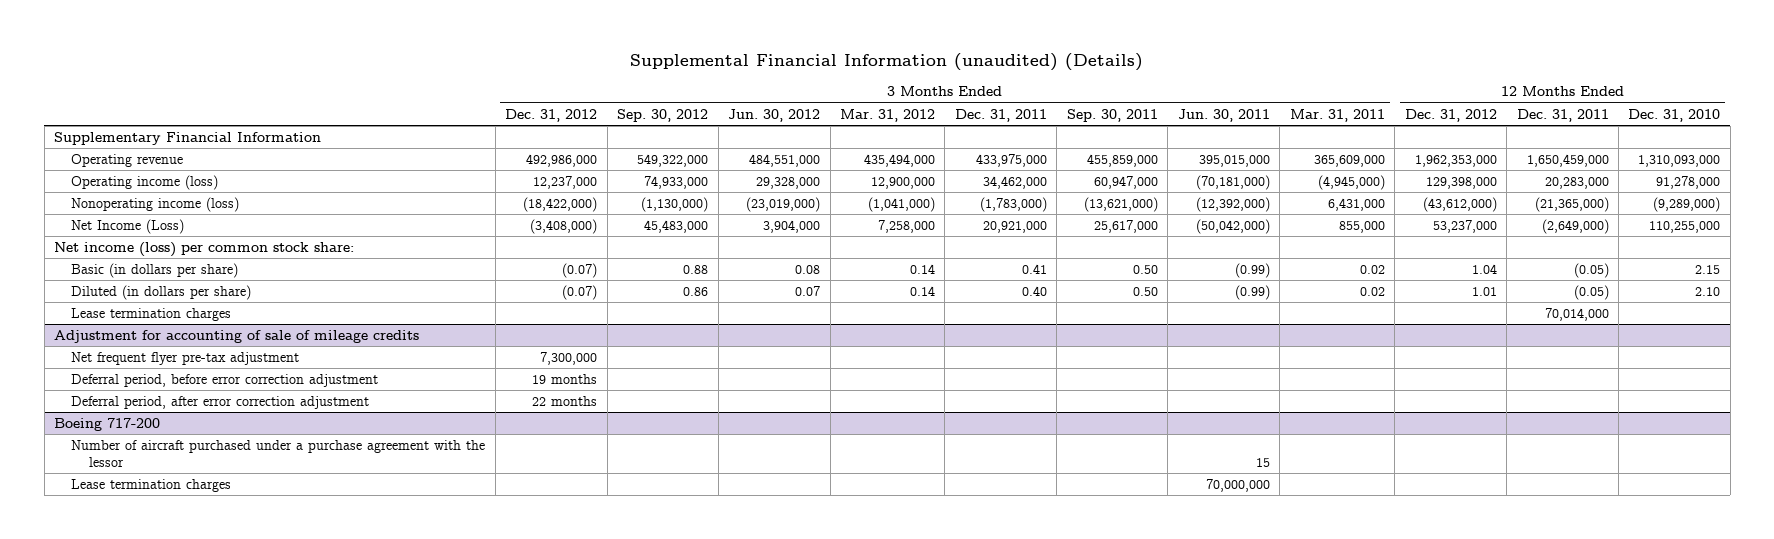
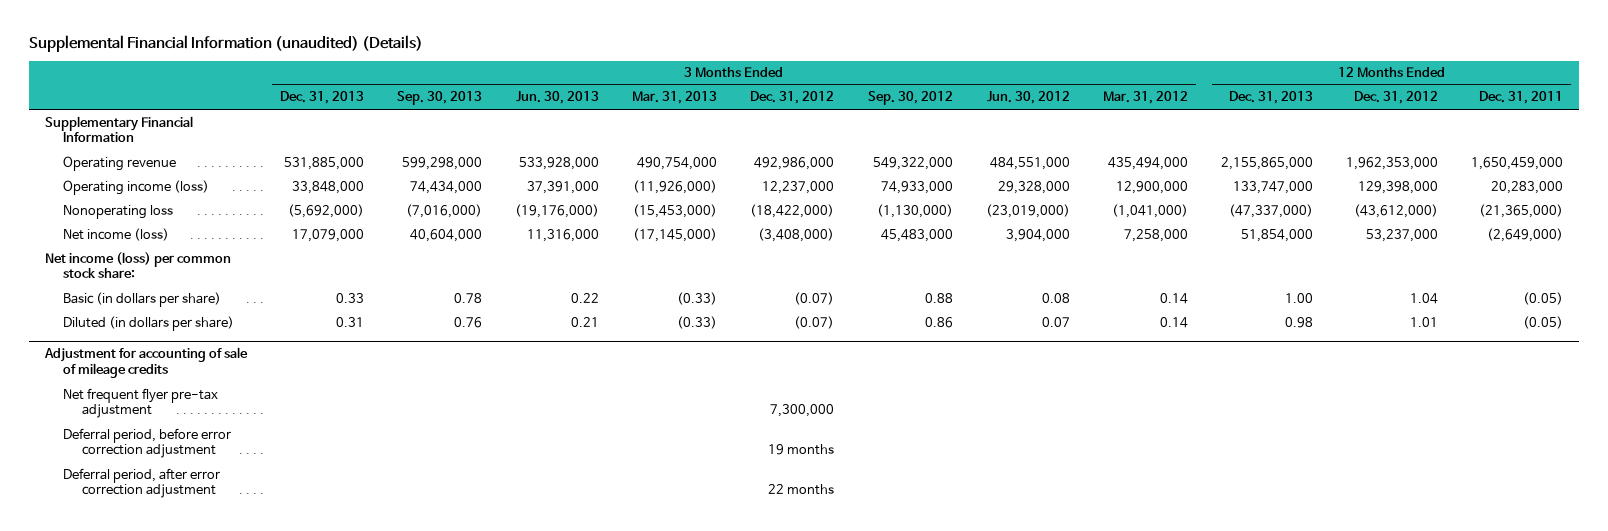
[954,108,1047,122] Dec. 31, 2011 -> none
[1066,108,1158,122] Sep. 30, 2011 -> none
[1177,108,1270,122] Jun. 30, 2011 -> none
[1289,108,1385,122] Mar. 31, 2011 -> none
[1628,108,1721,122] Dec. 31, 2010 -> none
none -> [280,91,365,105] Dec. 31, 2013
none -> [397,91,483,106] Sep. 30, 2013
none -> [516,91,600,105] Jun. 30, 2013
none -> [632,91,718,105] Mar. 31, 2013
none -> [1228,91,1313,105] Dec. 31, 2013
[71,197,240,213] Nonoperating income (loss) -> [63,204,174,219] Nonoperating loss
[71,219,185,235] Net Income (Loss) -> [63,227,170,241] Net income (loss)
[71,308,232,322] Lease termination charges -> none
[54,418,161,432] Boeing 717-200 -> none
[71,440,486,468] Number of aircraft purchased under a purchase agreement with the lessor -> none
[71,479,232,493] Lease termination charges -> none

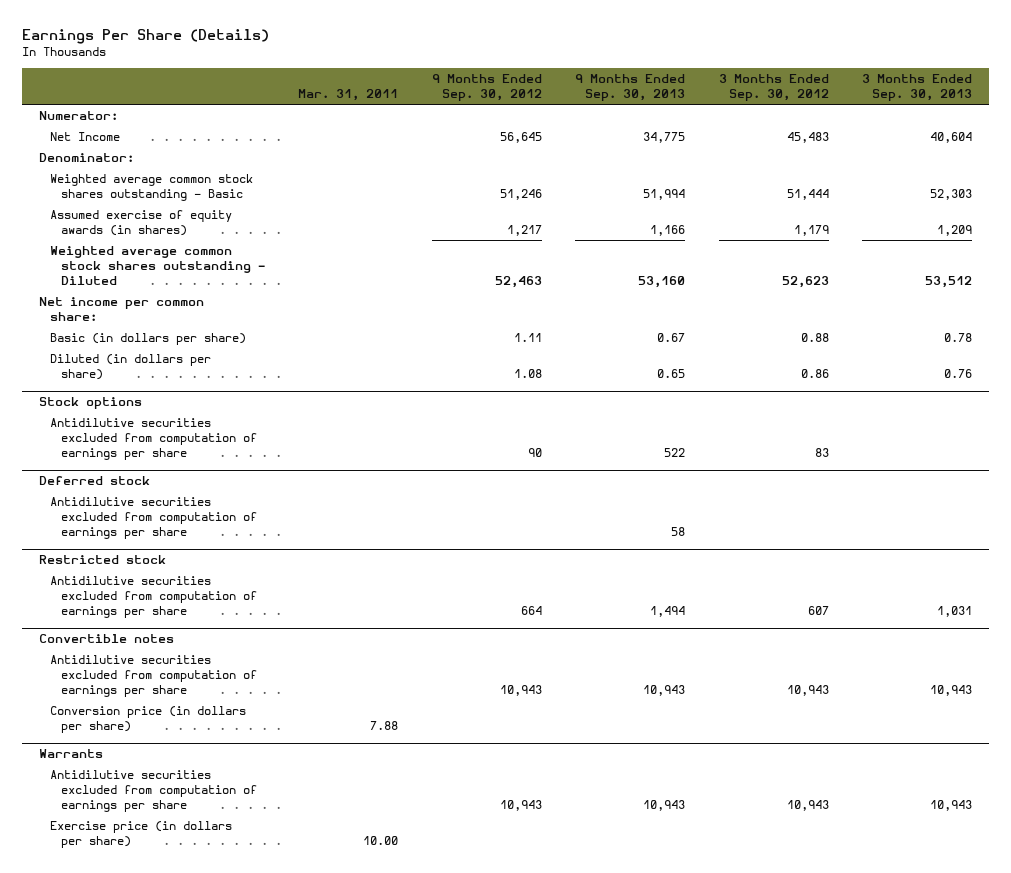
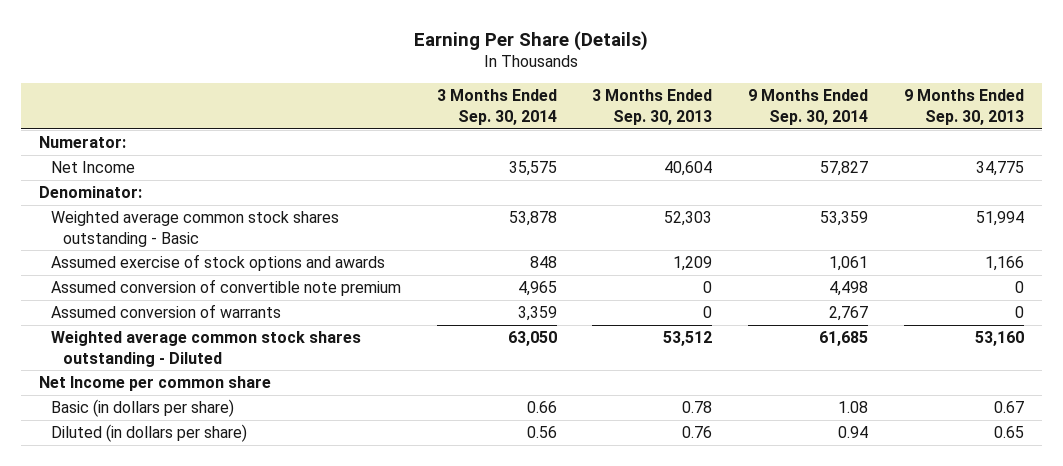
[22,29,270,45] Earnings Per Share (Details) -> [414,30,649,51] Earning Per Share (Details)
[298,89,399,102] Mar. 31, 2011 -> none
[431,74,542,102] 9 Months Ended Sep. 30, 2012 -> none
[718,74,829,102] 3 Months Ended Sep. 30, 2012 -> none
none -> [436,89,557,125] 3 Months Ended Sep. 30, 2014
none -> [748,89,869,125] 9 Months Ended Sep. 30, 2014
[49,209,232,236] Assumed exercise of equity awards (in shares) -> [51,253,386,271] Assumed exercise of stock options and awards
none -> [51,278,402,296] Assumed conversion of convertible note premium
none -> [51,303,282,318] Assumed conversion of warrants
[38,296,204,321] Net income per common share: -> [39,375,272,391] Net Income per common share
[38,397,142,410] Stock options -> none
[49,417,257,460] Antidilutive securities excluded from computation of earnings per share -> none
[38,476,150,486] Deferred stock -> none
[49,496,257,539] Antidilutive securities excluded from computation of earnings per share -> none
[38,555,166,565] Restricted stock -> none
[49,575,257,618] Antidilutive securities excluded from computation of earnings per share -> none
[38,634,174,644] Convertible notes -> none
[49,654,257,697] Antidilutive securities excluded from computation of earnings per share -> none
[49,705,246,733] Conversion price (in dollars per share) -> none
[38,749,103,759] Warrants -> none
[49,769,257,812] Antidilutive securities excluded from computation of earnings per share -> none
[49,820,232,848] Exercise price (in dollars per share) -> none

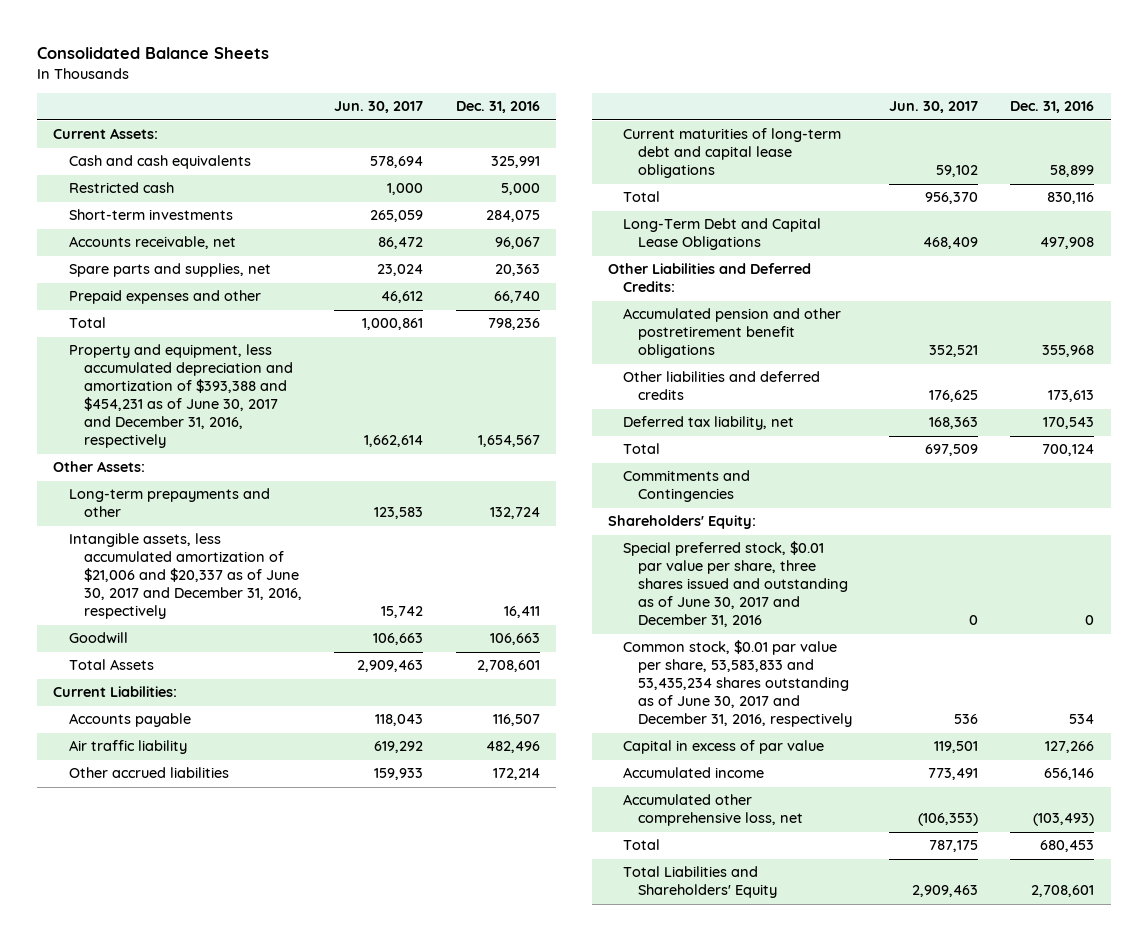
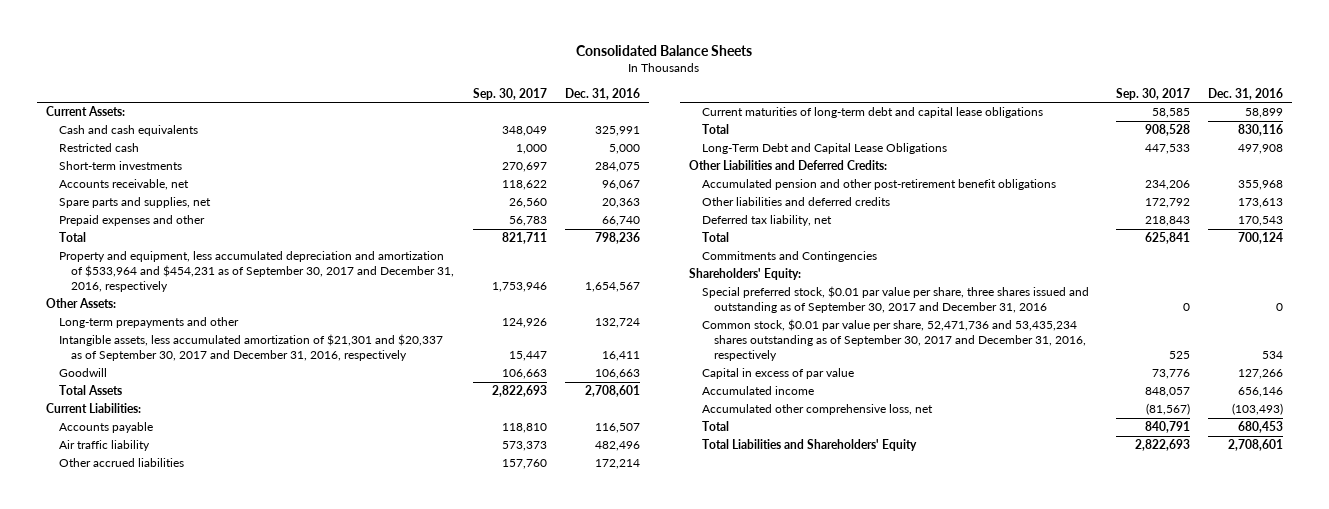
[334,101,424,114] Jun. 30, 2017 -> none
none -> [472,87,547,100] Sep. 30, 2017
[68,344,293,449] Property and equipment, less accumulated depreciation and amortization of $393,388 and $454,231 as of June 30, 2017 and December 31, 2016, respectively -> [58,251,455,293] Property and equipment, less accumulated depreciation and amortization of $533,964 and $454,231 as of September 30, 2017 and December 31, 2016, respectively
[68,533,302,620] Intangible assets, less accumulated amortization of $21,006 and $20,337 as of June 30, 2017 and December 31, 2016, respectively -> [58,334,443,362] Intangible assets, less accumulated amortization of $21,301 and $20,337 as of September 30, 2017 and December 31, 2016, respectively
[623,308,842,359] Accumulated pension and other postretirement benefit obligations -> [701,179,1056,191] Accumulated pension and other post-retirement benefit obligations
[623,541,849,628] Special preferred stock, $0.01 par value per share, three shares issued and outstanding as of June 30, 2017 and December 31, 2016 -> [701,286,1089,314] Special preferred stock, $0.01 par value per share, three shares issued and outstanding as of September 30, 2017 and December 31, 2016
[623,640,853,728] Common stock, $0.01 par value per share, 53,583,833 and 53,435,234 shares outstanding as of June 30, 2017 and December 31, 2016, respectively -> [701,319,1087,362] Common stock, $0.01 par value per share, 52,471,736 and 53,435,234 shares outstanding as of September 30, 2017 and December 31, 2016, respectively

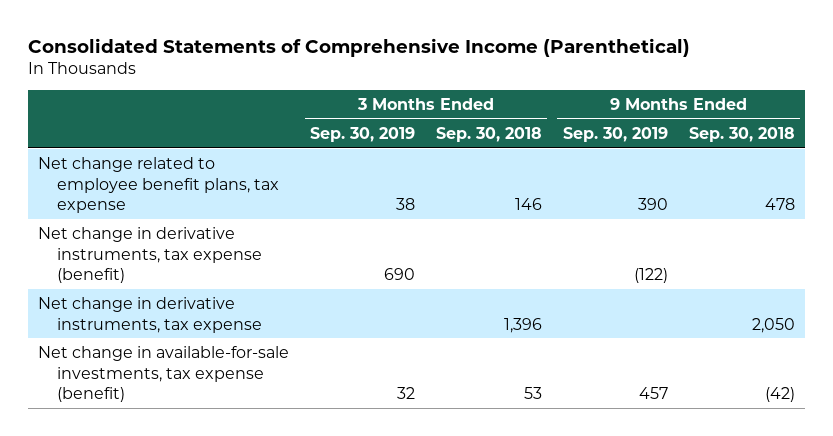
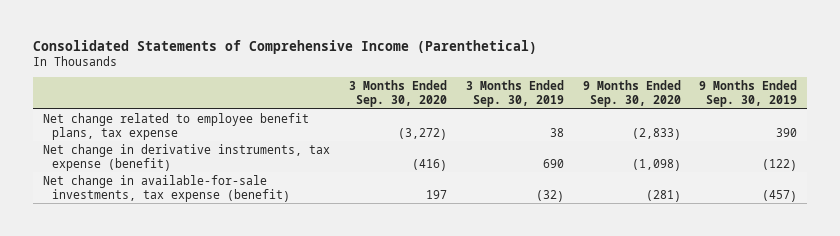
[435,126,542,142] Sep. 30, 2018 -> none
[688,126,795,142] Sep. 30, 2018 -> none
none -> [348,80,447,108] 3 Months Ended Sep. 30, 2020
none -> [582,80,681,108] 9 Months Ended Sep. 30, 2020
[38,296,262,333] Net change in derivative instruments, tax expense -> none
[396,387,415,400] 32 -> [535,189,564,202] (32)
[638,387,668,400] 457 -> [762,189,798,202] (457)

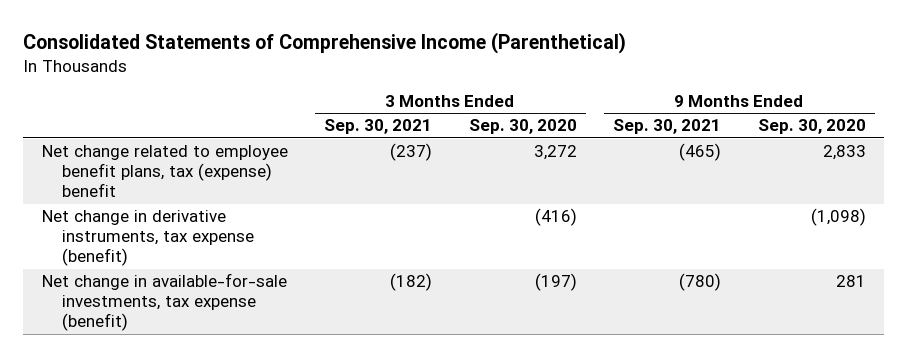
[465,80,564,108] 3 Months Ended Sep. 30, 2019 -> none
[699,80,798,108] 9 Months Ended Sep. 30, 2019 -> none
none -> [324,119,433,135] Sep. 30, 2021
none -> [613,119,722,135] Sep. 30, 2021
[42,112,309,140] Net change related to employee benefit plans, tax expense -> [41,145,288,198] Net change related to employee benefit plans, tax (expense) benefit
[397,127,447,140] (3,272) -> [533,145,577,161] 3,272
[631,127,681,140] (2,833) -> [822,145,866,161] 2,833
[425,189,447,199] 197 -> [534,273,577,292] (197)
[645,189,681,202] (281) -> [835,275,866,288] 281

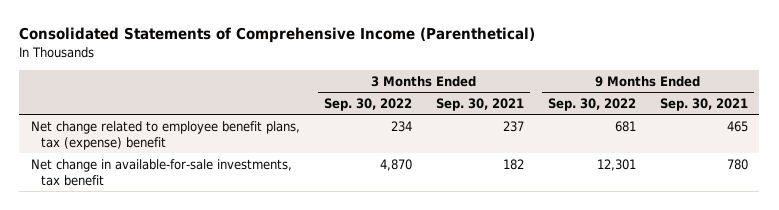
[468,119,577,135] Sep. 30, 2020 -> none
[757,119,866,135] Sep. 30, 2020 -> none
none -> [323,97,412,111] Sep. 30, 2022
none -> [547,97,636,111] Sep. 30, 2022
[41,210,255,267] Net change in derivative instruments, tax expense (benefit) -> none
[390,143,433,162] (237) -> [502,120,524,132] 237
[679,143,722,162] (465) -> [726,120,748,132] 465
[41,273,287,332] Net change in available-for-sale investments, tax expense (benefit) -> [30,158,292,186] Net change in available-for-sale investments, tax benefit
[390,273,433,292] (182) -> [502,158,524,170] 182
[679,273,722,292] (780) -> [726,158,748,170] 780

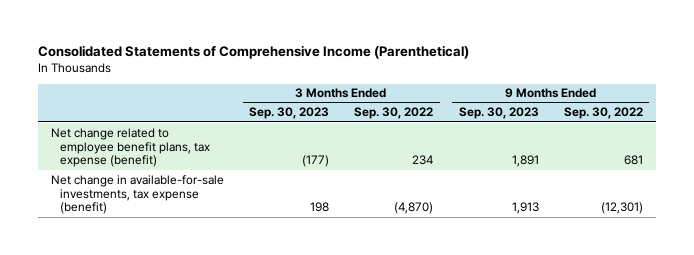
[435,97,524,111] Sep. 30, 2021 -> none
[659,97,748,111] Sep. 30, 2021 -> none
none -> [248,107,329,120] Sep. 30, 2023
none -> [458,107,539,120] Sep. 30, 2023
[30,120,300,150] Net change related to employee benefit plans, tax (expense) benefit -> [50,127,210,168] Net change related to employee benefit plans, tax expense (benefit)
[30,158,292,186] Net change in available-for-sale investments, tax benefit -> [50,174,224,215] Net change in available-for-sale investments, tax expense (benefit)
[379,158,412,171] 4,870 -> [394,202,434,215] (4,870)
[596,158,636,171] 12,301 -> [600,202,643,215] (12,301)

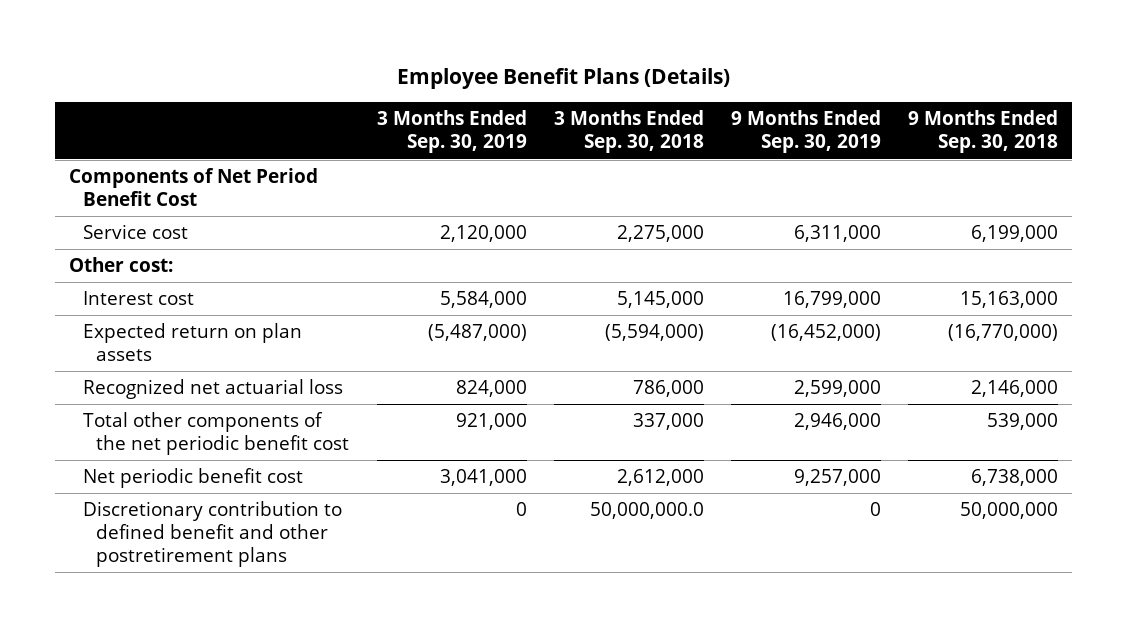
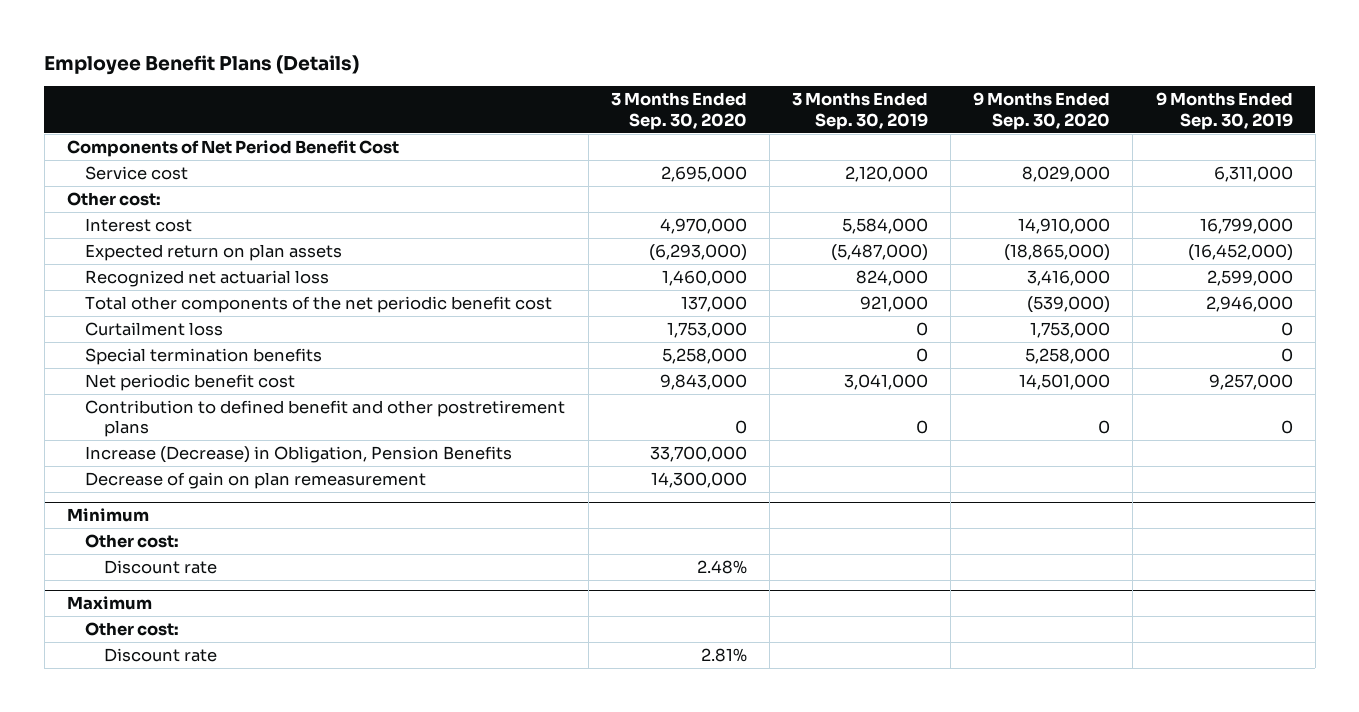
[553,110,704,154] 3 Months Ended Sep. 30, 2018 -> none
[908,110,1059,154] 9 Months Ended Sep. 30, 2018 -> none
none -> [610,92,747,130] 3 Months Ended Sep. 30, 2020
none -> [973,92,1111,130] 9 Months Ended Sep. 30, 2020
none -> [85,321,224,336] Curtailment loss
none -> [85,347,323,365] Special termination benefits
[82,501,342,568] Discretionary contribution to defined benefit and other postretirement plans -> [85,399,566,438] Contribution to defined benefit and other postretirement plans
none -> [85,445,513,463] Increase (Decrease) in Obligation, Pension Benefits
none -> [85,471,427,489] Decrease of gain on plan remeasurement
none -> [66,508,149,523] Minimum
none -> [85,533,180,548] Other cost:
none -> [104,559,218,574] Discount rate
none -> [66,596,152,611] Maximum
none -> [85,621,180,636] Other cost:
none -> [104,647,218,662] Discount rate

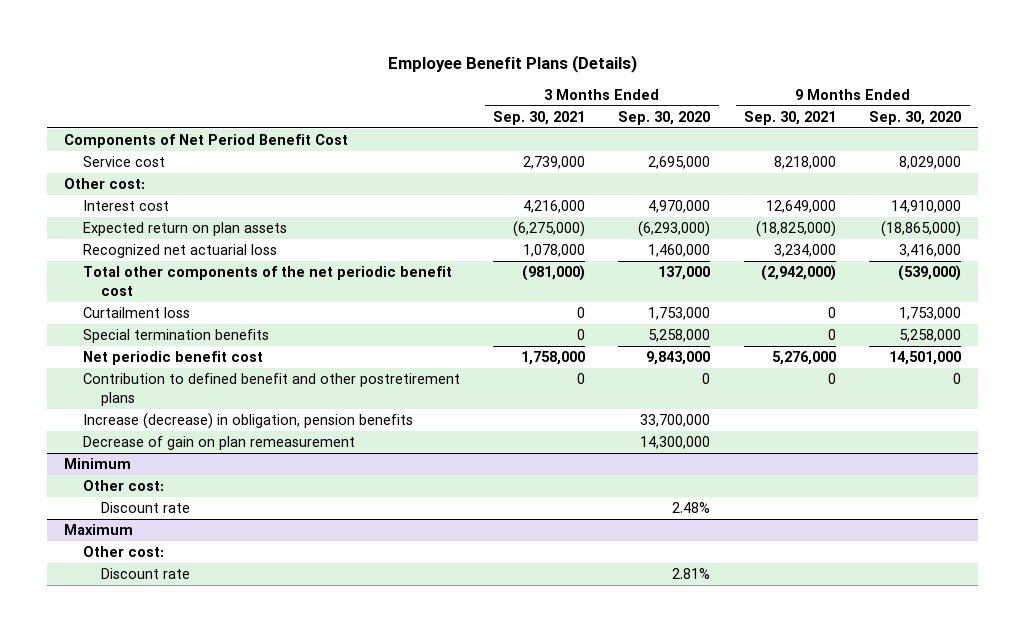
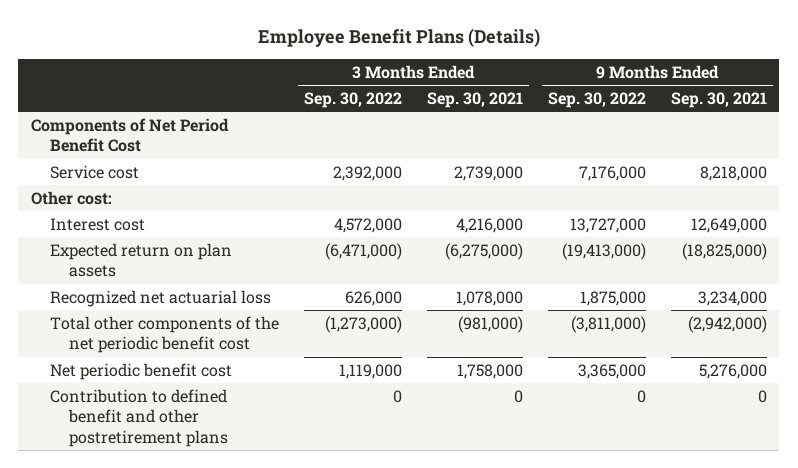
[618,110,711,125] Sep. 30, 2020 -> none
[869,110,962,125] Sep. 30, 2020 -> none
none -> [303,91,402,108] Sep. 30, 2022
none -> [547,91,646,108] Sep. 30, 2022
[82,307,190,319] Curtailment loss -> none
[82,329,269,344] Special termination benefits -> none
[82,413,413,430] Increase (decrease) in obligation, pension benefits -> none
[82,436,355,451] Decrease of gain on plan remeasurement -> none
[63,458,131,470] Minimum -> none
[82,480,164,492] Other cost: -> none
[101,502,191,514] Discount rate -> none
[63,524,133,536] Maximum -> none
[82,546,164,558] Other cost: -> none
[101,568,191,580] Discount rate -> none

